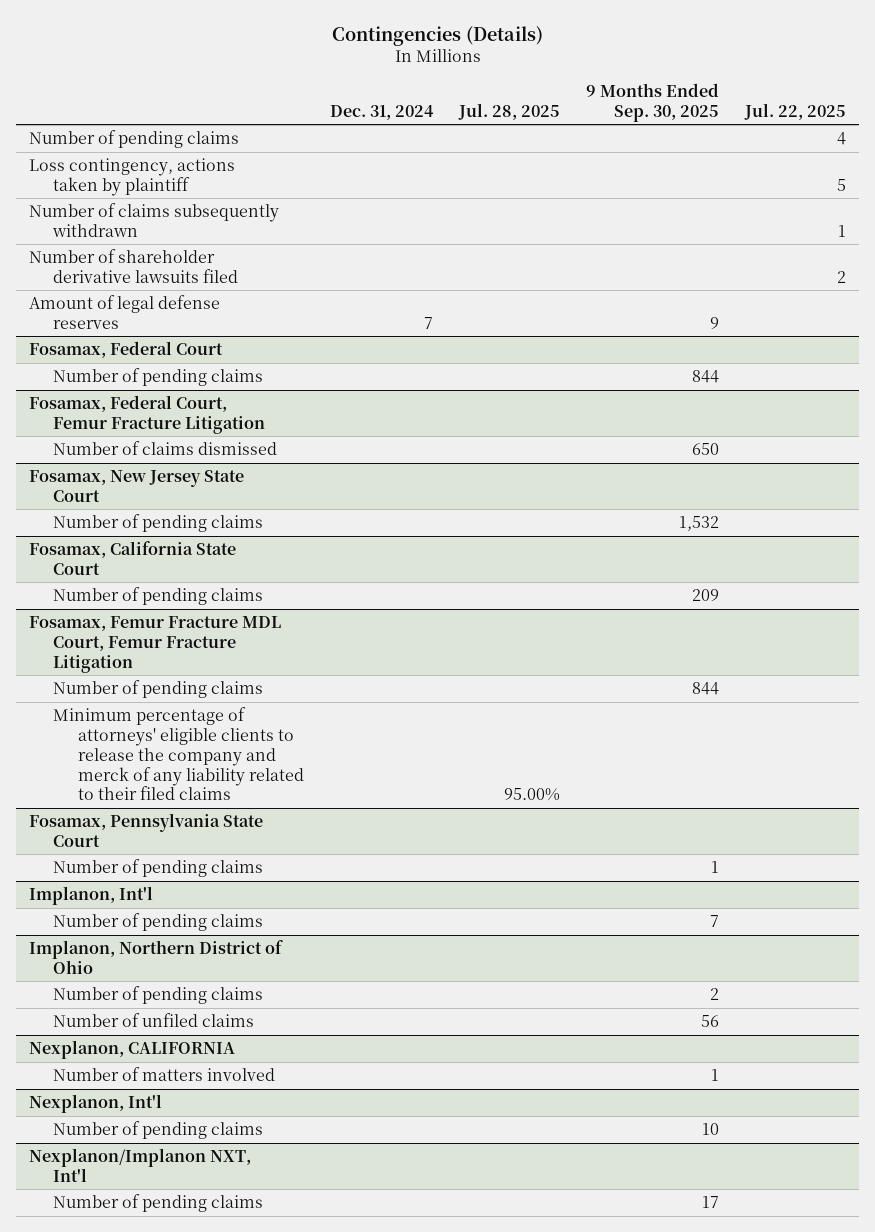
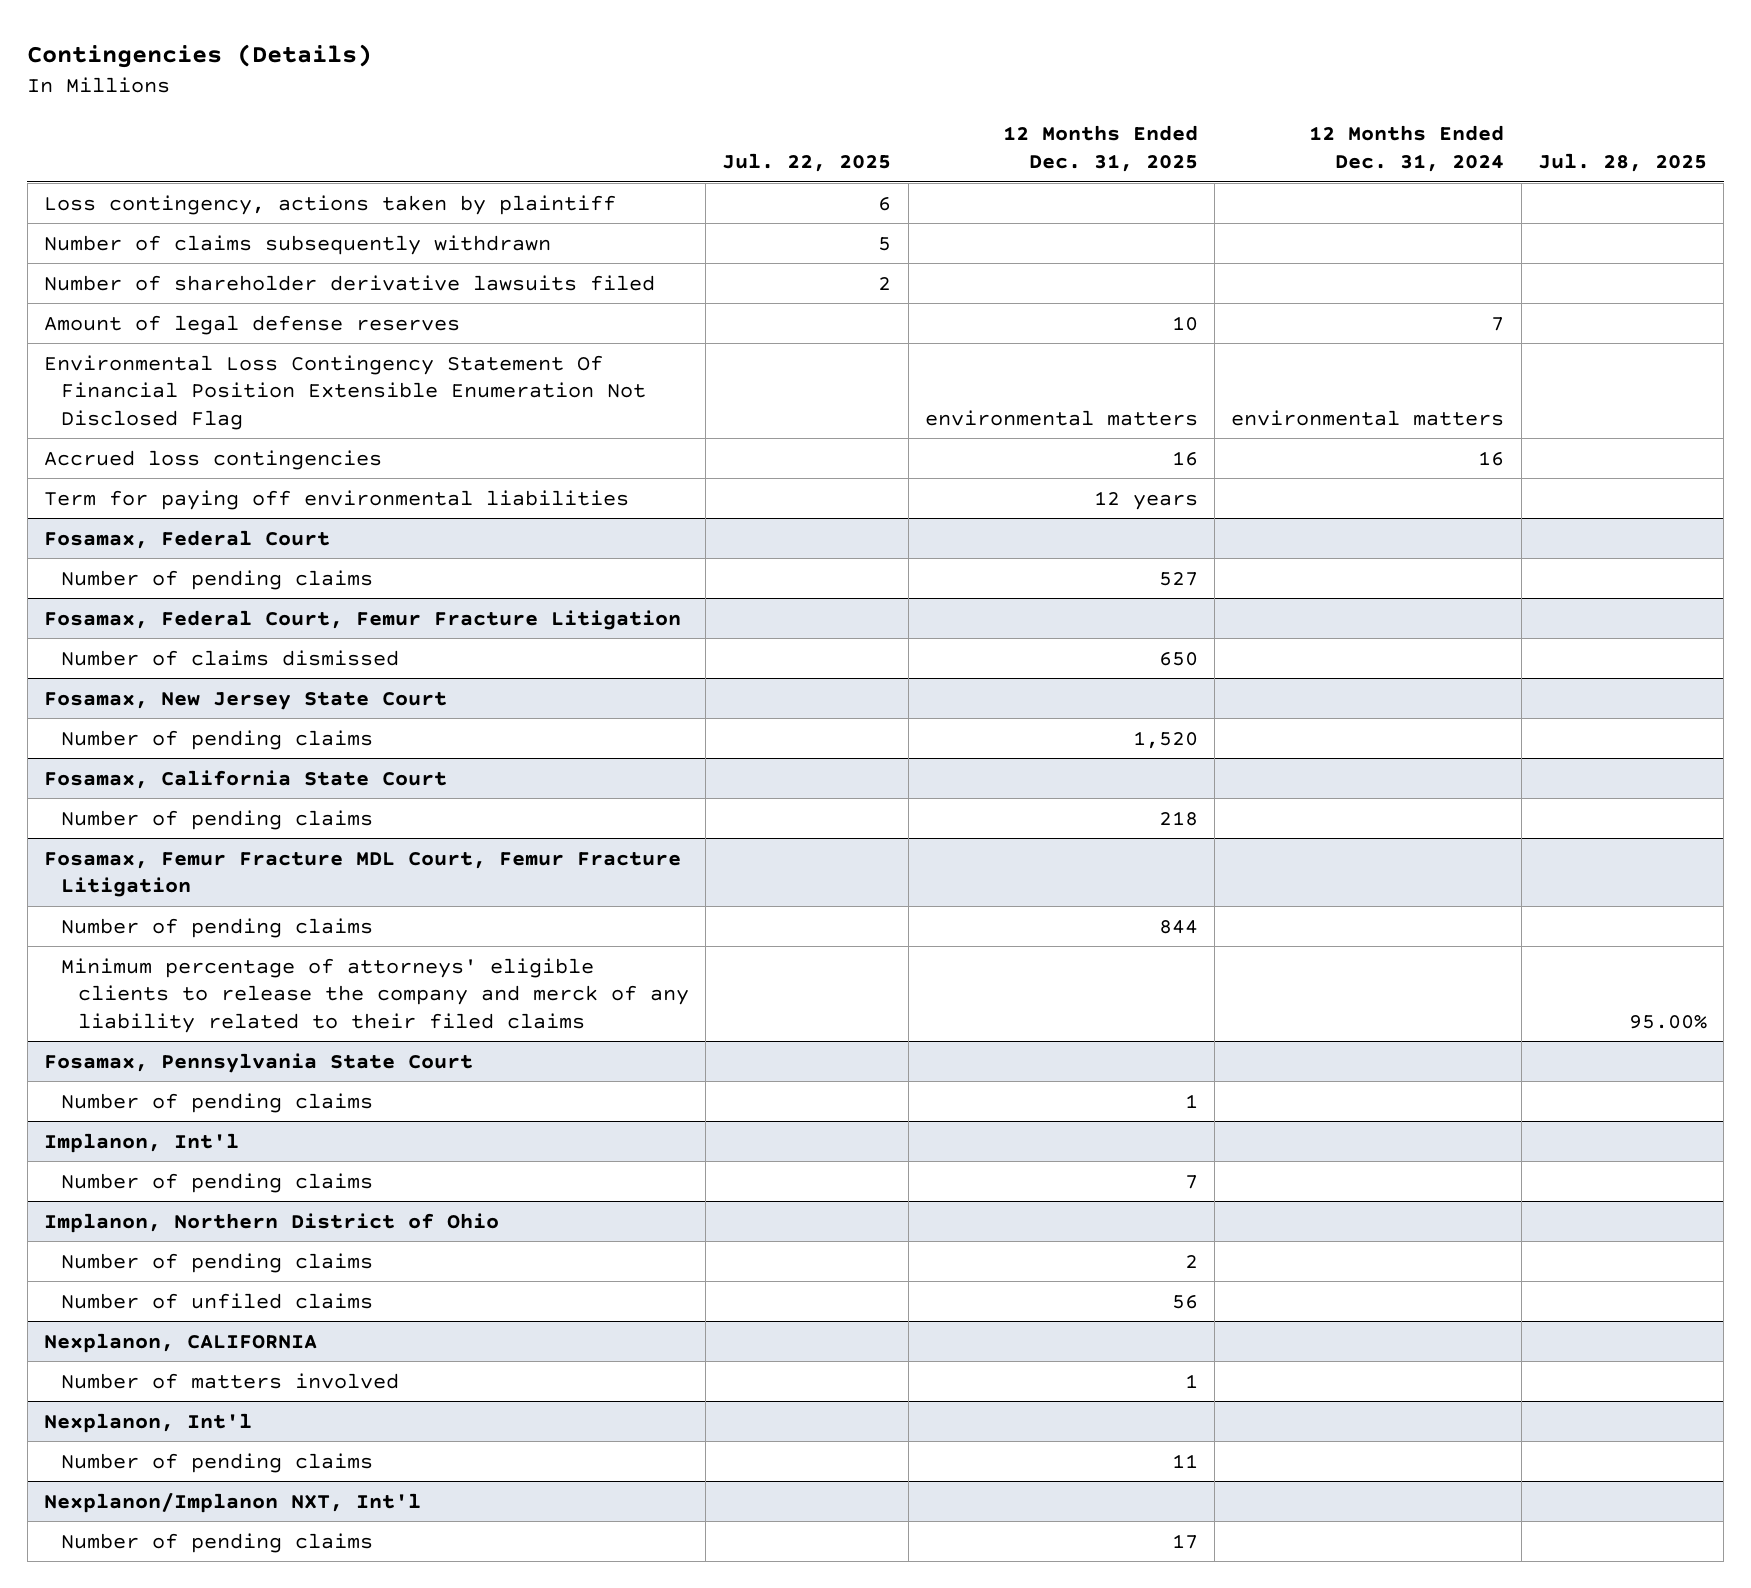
[330,104,435,120] Dec. 31, 2024 -> none
[586,82,720,122] 9 Months Ended Sep. 30, 2025 -> none
none -> [1002,125,1198,173] 12 Months Ended Dec. 31, 2025
none -> [1309,125,1505,173] 12 Months Ended Dec. 31, 2024
[29,130,240,149] Number of pending claims -> none
[837,178,847,191] 5 -> [878,196,892,211] 6
[838,224,847,237] 1 -> [878,236,892,251] 5
none -> [44,354,646,430] Environmental Loss Contingency Statement Of Financial Position Extensible Enumeration Not Disclosed Flag
none -> [44,449,383,470] Accrued loss contingencies
none -> [44,489,630,510] Term for paying off environmental liabilities

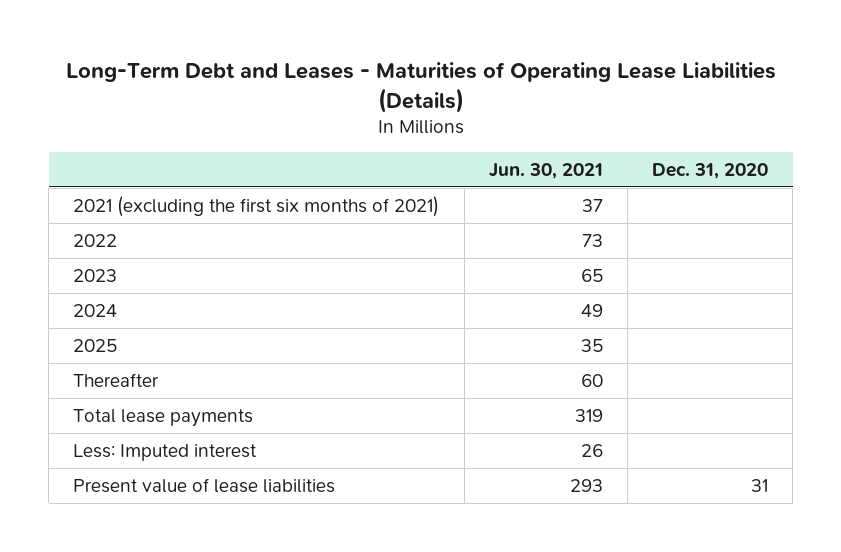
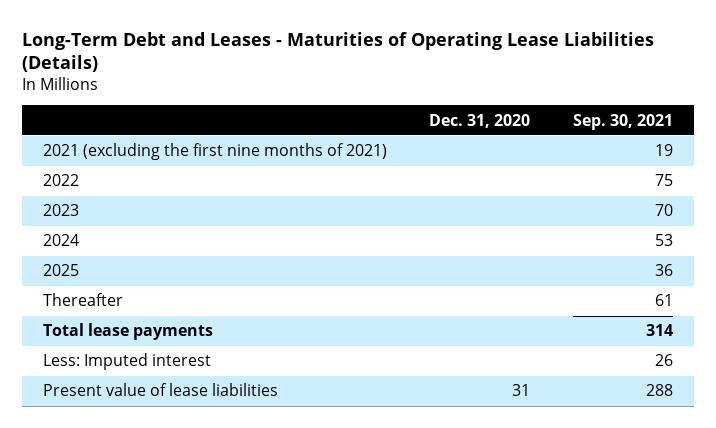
[488,162,603,179] Jun. 30, 2021 -> none
none -> [572,113,673,130] Sep. 30, 2021
[73,195,440,217] 2021 (excluding the first six months of 2021) -> [43,143,388,161] 2021 (excluding the first nine months of 2021)

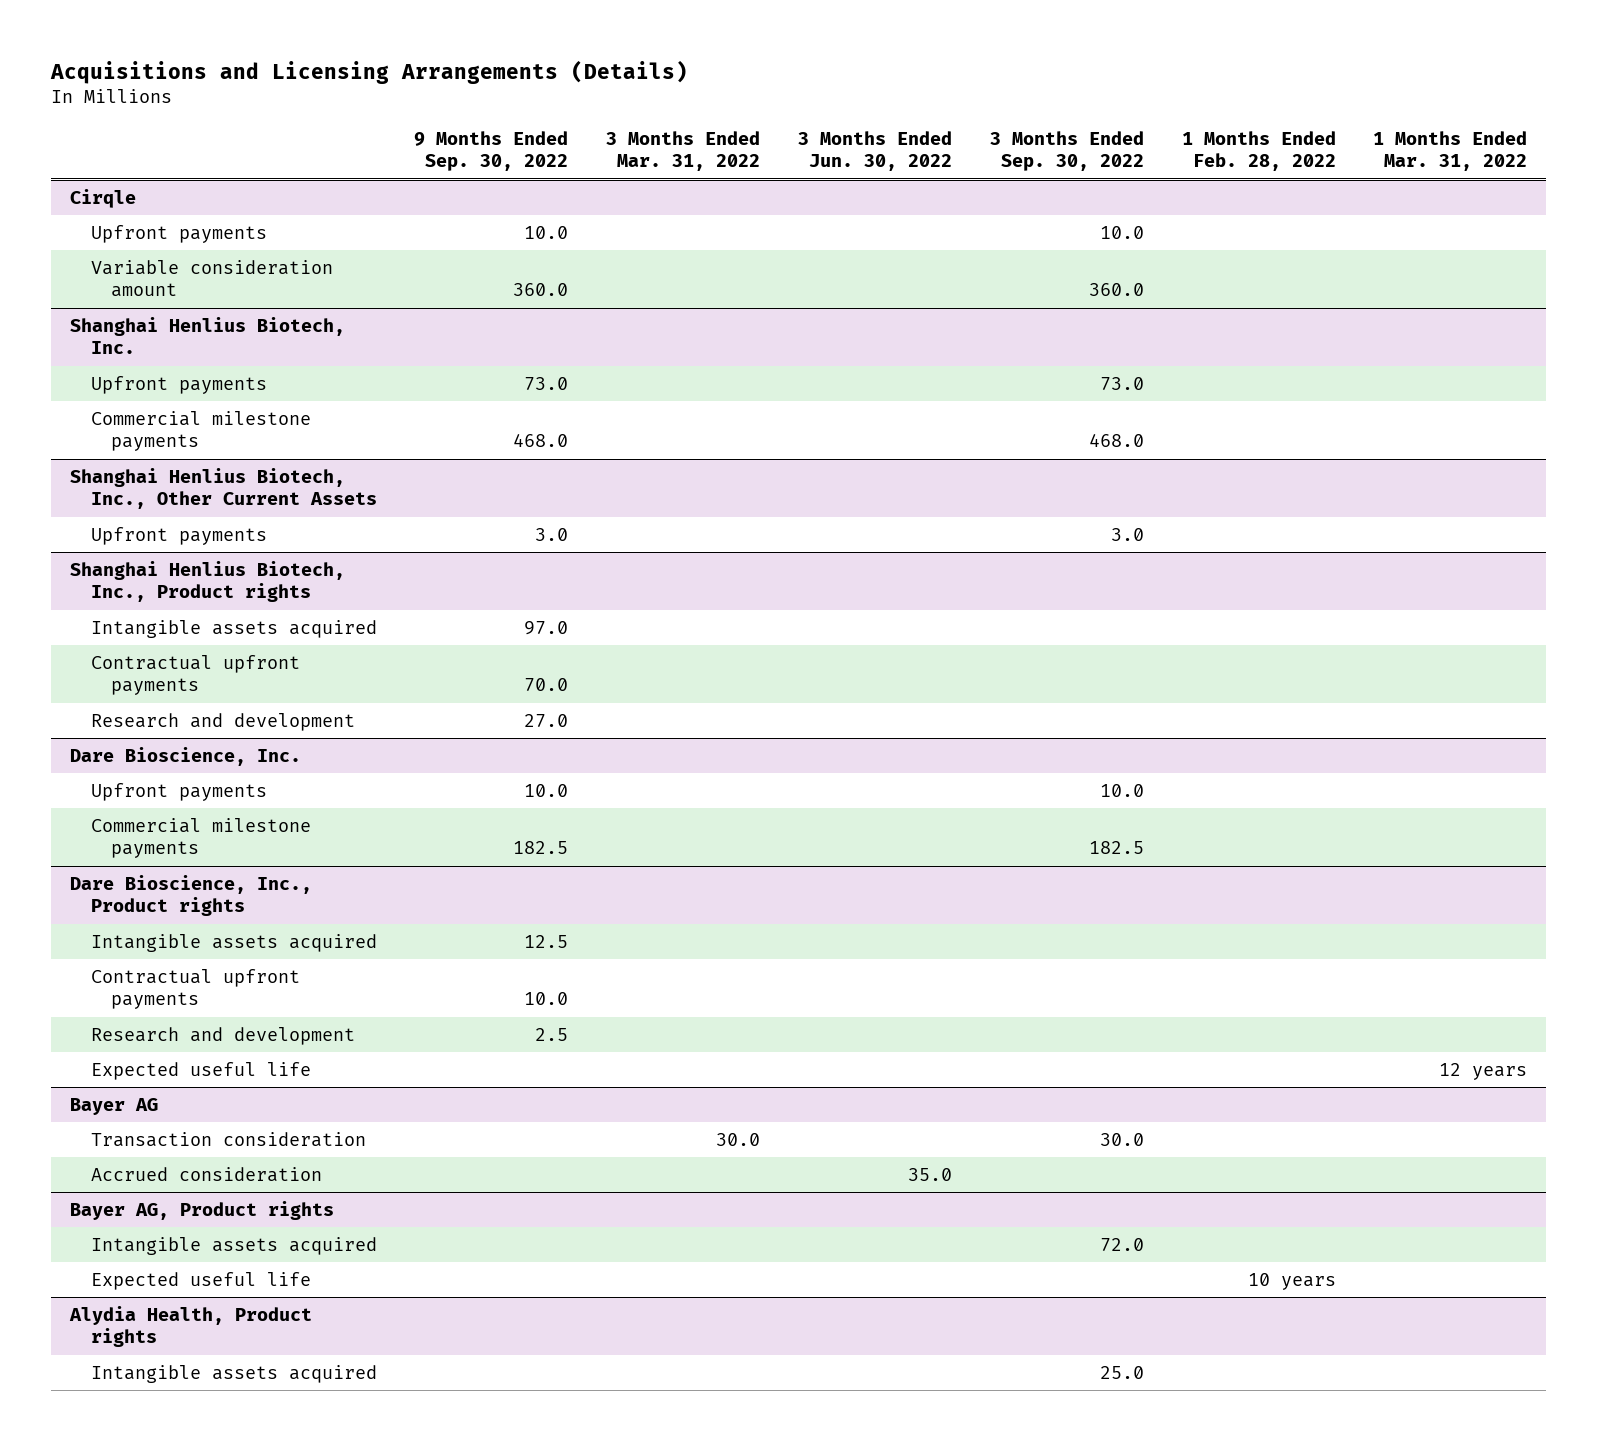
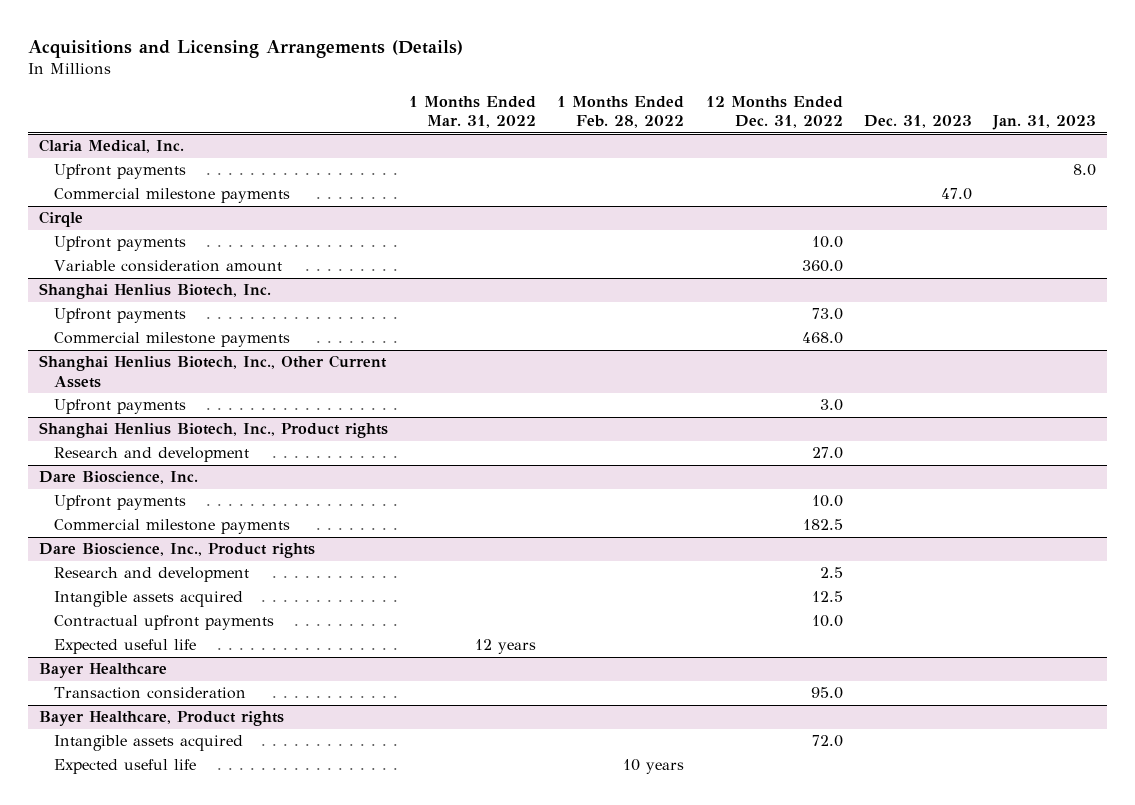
[414,130,569,172] 9 Months Ended Sep. 30, 2022 -> none
[606,130,761,172] 3 Months Ended Mar. 31, 2022 -> none
[798,130,953,172] 3 Months Ended Jun. 30, 2022 -> none
[989,130,1144,172] 3 Months Ended Sep. 30, 2022 -> none
none -> [705,96,843,129] 12 Months Ended Dec. 31, 2022
none -> [863,115,972,129] Dec. 31, 2023
none -> [992,115,1097,131] Jan. 31, 2023
none -> [38,139,184,154] Claria Medical, Inc.
none -> [54,164,187,180] Upfront payments
none -> [54,188,291,204] Commercial milestone payments
[90,619,377,638] Intangible assets acquired -> none
[90,654,300,696] Contractual upfront payments -> none
[90,1026,355,1045] Research and development -> [54,567,250,583] Research and development
[69,1097,158,1115] Bayer AG -> none
[90,1131,366,1147] Transaction consideration -> none
[90,1166,322,1182] Accrued consideration -> none
none -> [38,663,167,679] Bayer Healthcare
none -> [54,687,247,700] Transaction consideration
[69,1200,334,1220] Bayer AG, Product rights -> [38,711,284,727] Bayer Healthcare, Product rights
[68,1305,312,1348] Alydia Health, Product rights -> none
[90,1364,377,1383] Intangible assets acquired -> none

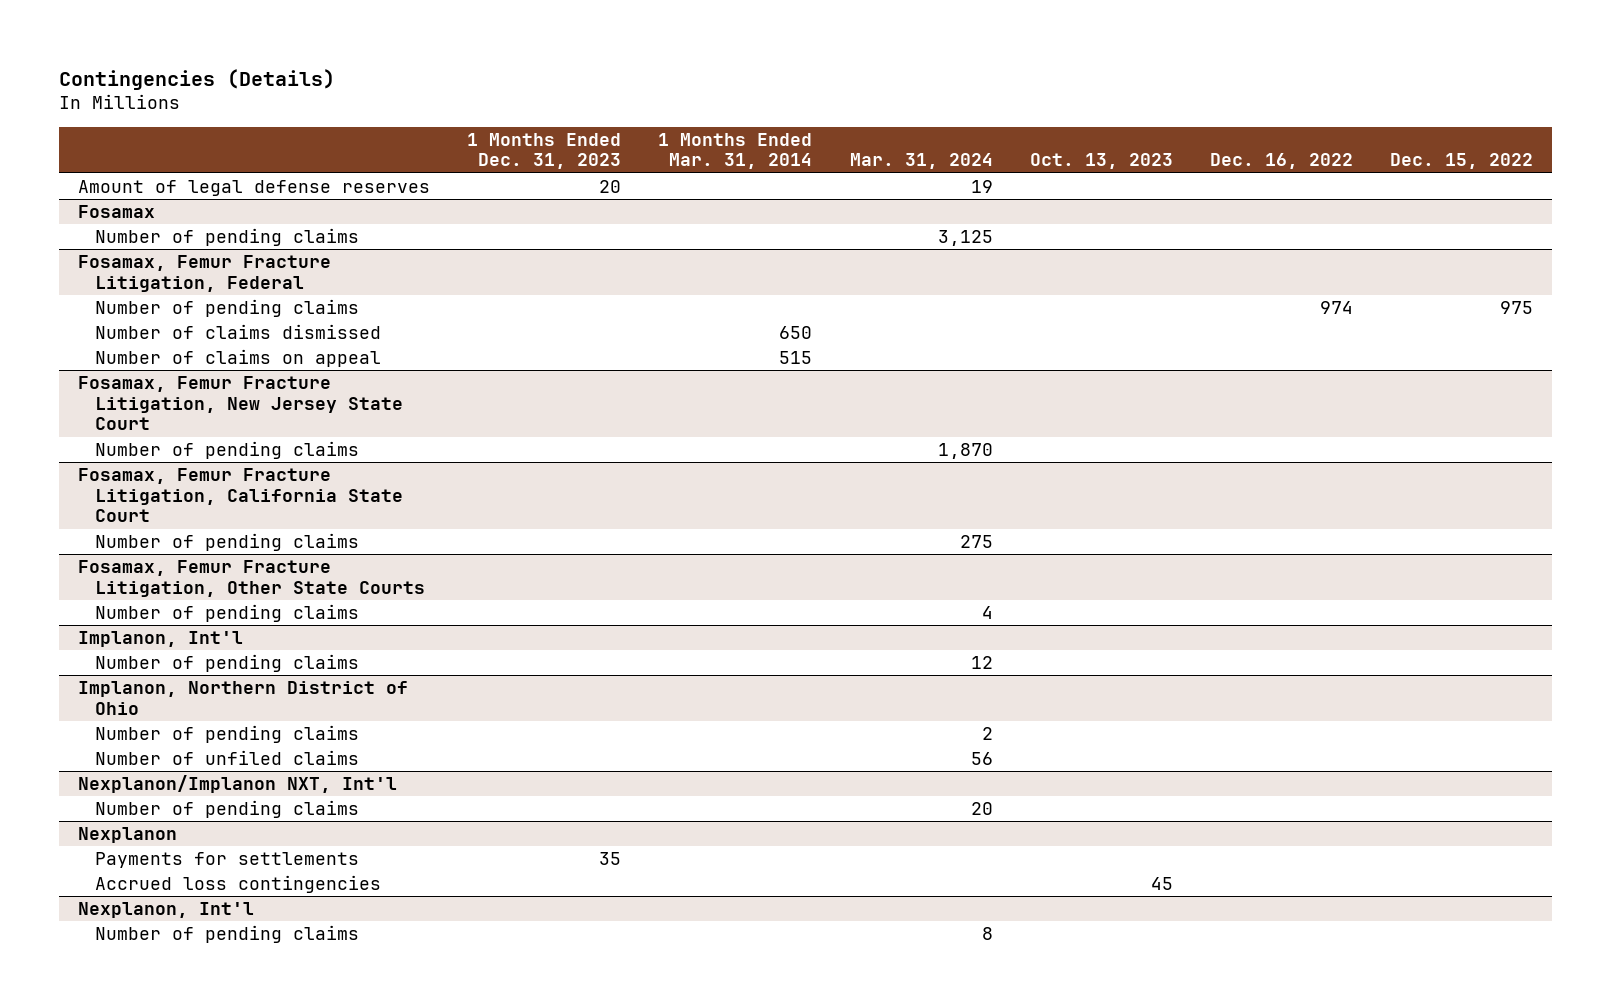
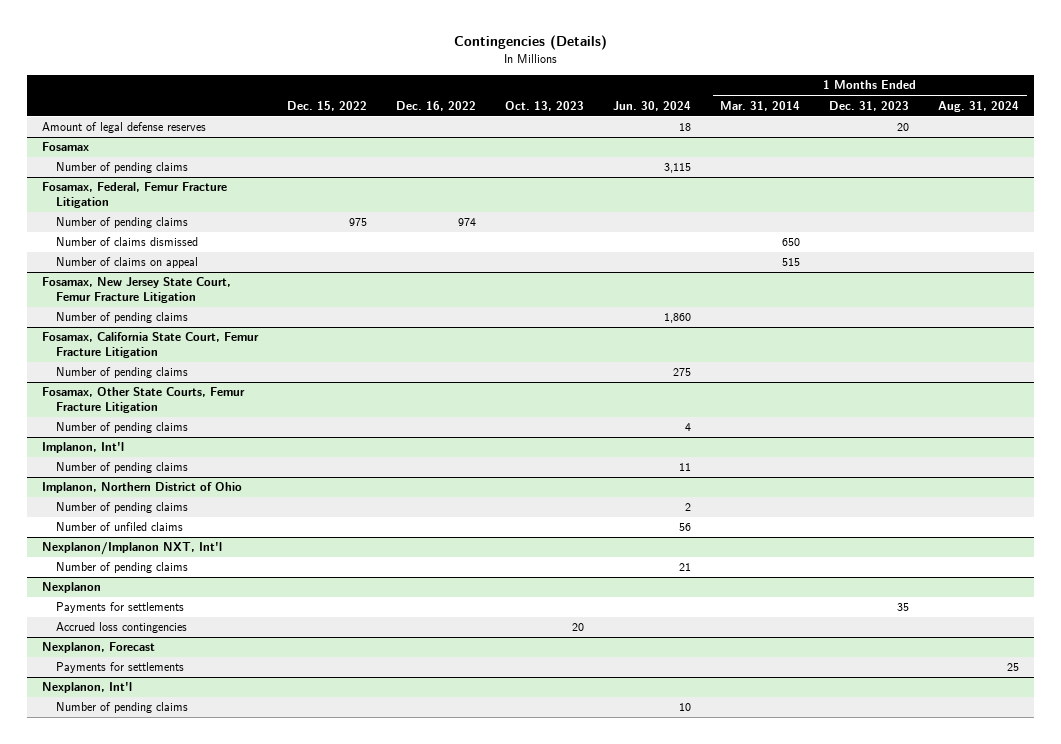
[849,153,993,170] Mar. 31, 2024 -> none
none -> [613,100,692,111] Jun. 30, 2024
none -> [938,100,1020,112] Aug. 31, 2024
[77,255,331,292] Fosamax, Femur Fracture Litigation, Federal -> [41,182,227,208] Fosamax, Federal, Femur Fracture Litigation
[77,376,404,431] Fosamax, Femur Fracture Litigation, New Jersey State Court -> [41,277,231,303] Fosamax, New Jersey State Court, Femur Fracture Litigation
[77,468,404,523] Fosamax, Femur Fracture Litigation, California State Court -> [41,332,259,358] Fosamax, California State Court, Femur Fracture Litigation
[77,560,426,597] Fosamax, Femur Fracture Litigation, Other State Courts -> [41,387,245,413] Fosamax, Other State Courts, Femur Fracture Litigation
[1150,877,1173,891] 45 -> [572,623,585,632] 20
none -> [41,642,155,654] Nexplanon, Forecast
none -> [55,662,184,674] Payments for settlements

